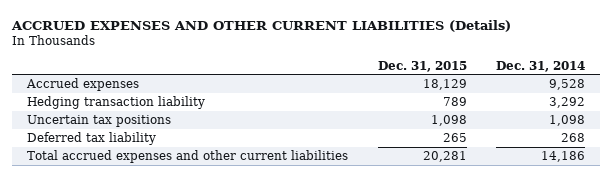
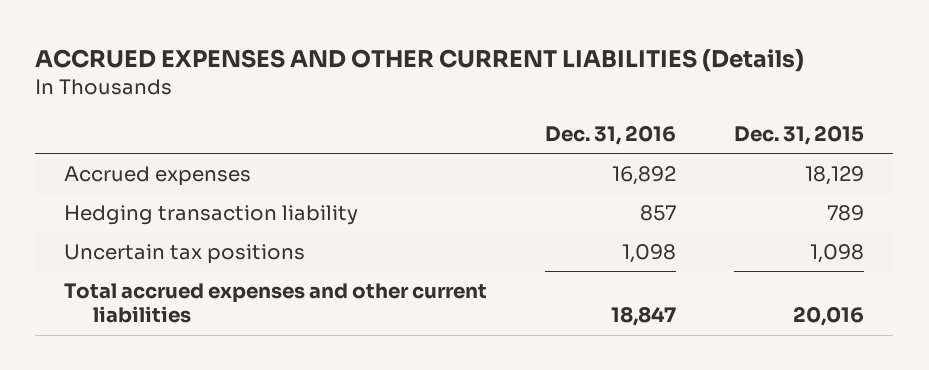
[496,60,586,72] Dec. 31, 2014 -> none
none -> [545,125,677,146] Dec. 31, 2016
[27,132,157,146] Deferred tax liability -> none
[422,151,467,163] 20,281 -> [793,306,865,327] 20,016

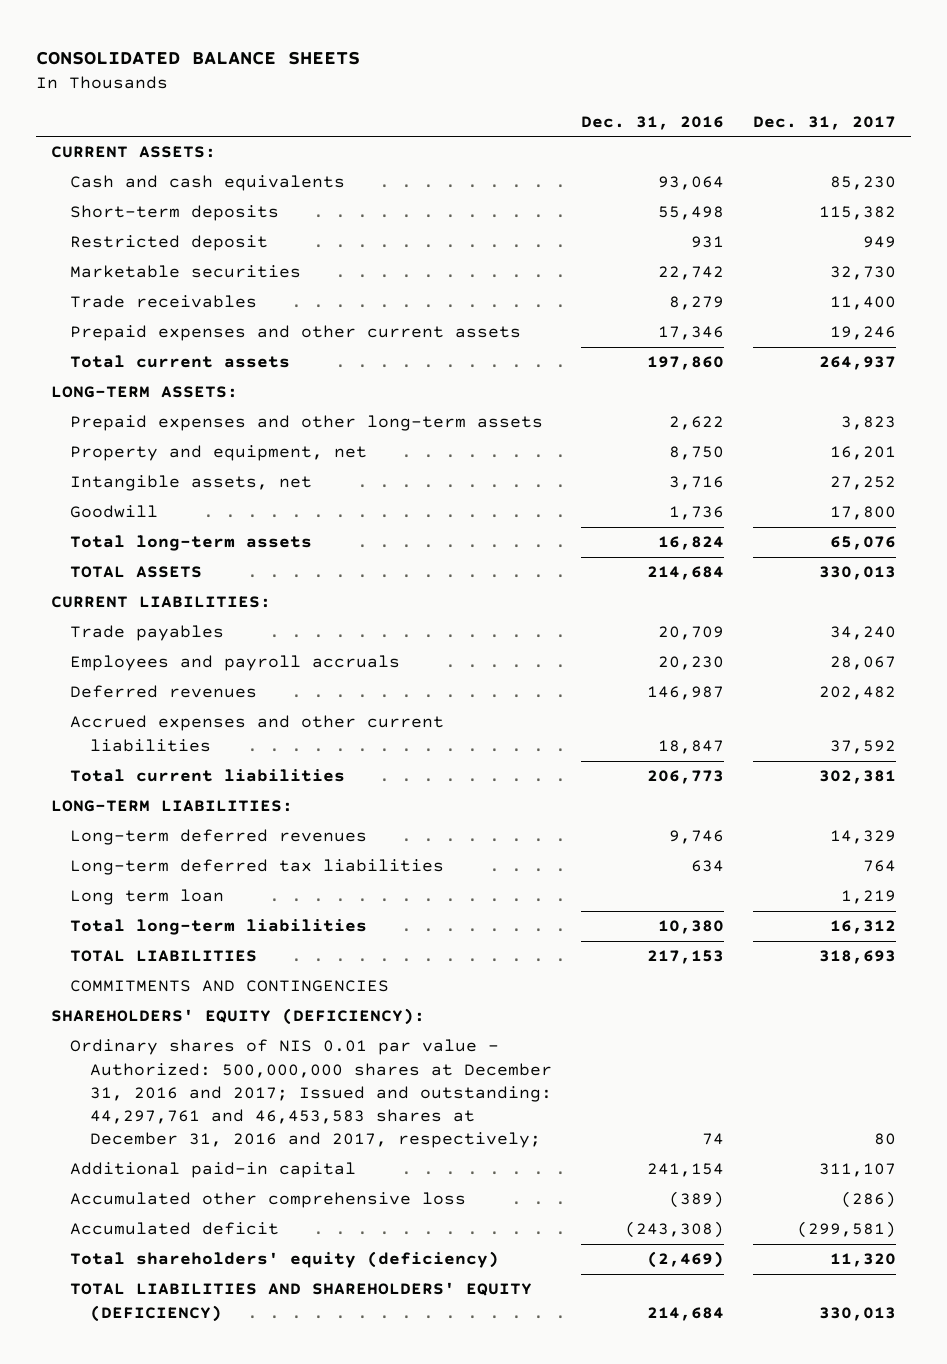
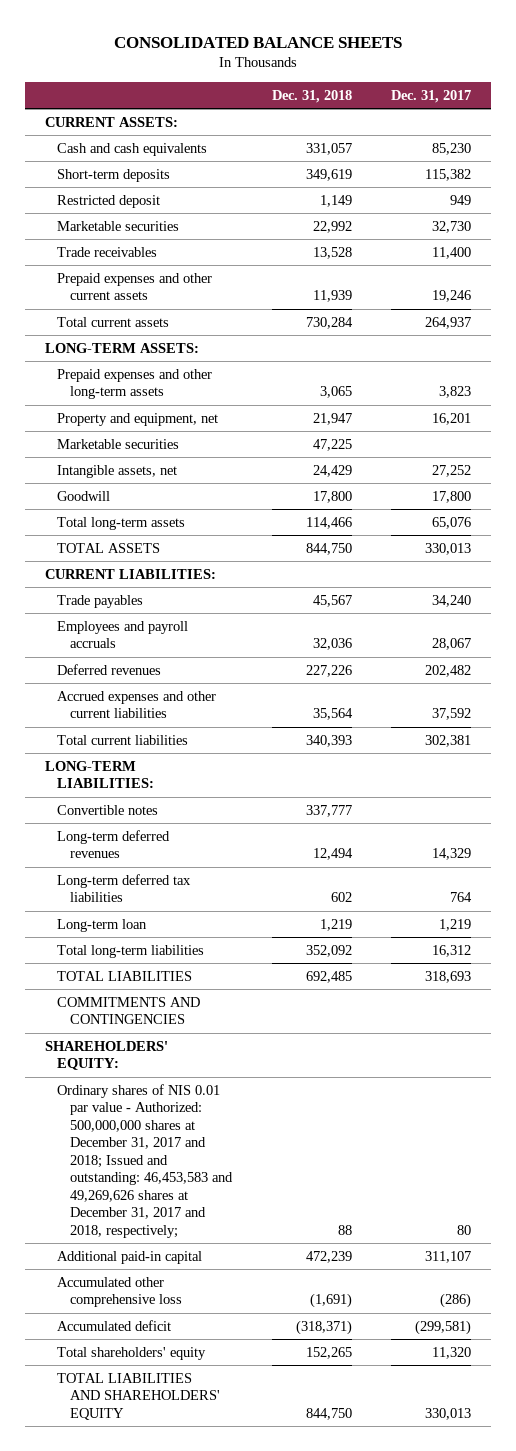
[580,115,724,130] Dec. 31, 2016 -> none
none -> [271,89,352,103] Dec. 31, 2018
none -> [57,438,180,449] Marketable securities
none -> [57,804,159,815] Convertible notes
[70,889,225,906] Long term loan -> [57,918,148,932] Long-term loan
[51,1008,426,1026] SHAREHOLDERS' EQUITY (DEFICIENCY): -> [44,1040,168,1071] SHAREHOLDERS' EQUITY:
[70,1039,552,1149] Ordinary shares of NIS 0.01 par value - Authorized: 500,000,000 shares at December 31, 2016 and 2017; Issued and outstanding: 44,297,761 and 46,453,583 shares at December 31, 2016 and 2017, respectively; -> [57,1083,234,1238] Ordinary shares of NIS 0.01 par value - Authorized: 500,000,000 shares at December 31, 2017 and 2018; Issued and outstanding: 46,453,583 and 49,269,626 shares at December 31, 2017 and 2018, respectively;
[70,1251,500,1269] Total shareholders' equity (deficiency) -> [57,1346,207,1360] Total shareholders' equity
[70,1282,533,1322] TOTAL LIABILITIES AND SHAREHOLDERS' EQUITY (DEFICIENCY) -> [57,1372,221,1420] TOTAL LIABILITIES AND SHAREHOLDERS' EQUITY

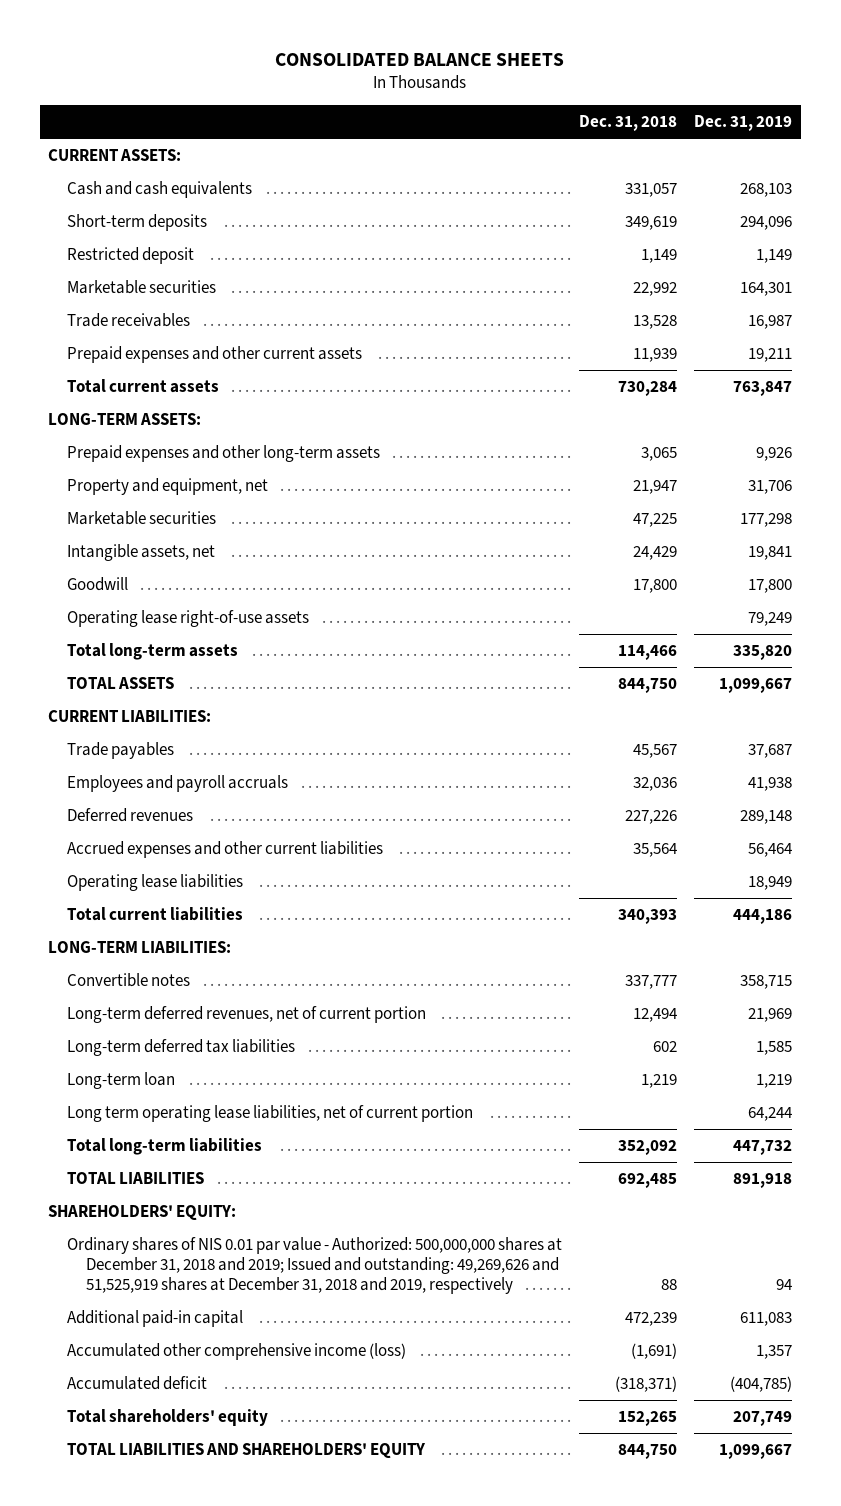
[391,89,472,103] Dec. 31, 2017 -> none
none -> [694,115,793,132] Dec. 31, 2019
none -> [67,609,310,627] Operating lease right-of-use assets
none -> [67,873,244,891] Operating lease liabilities
[57,829,171,859] Long-term deferred revenues -> [67,1005,427,1023] Long-term deferred revenues, net of current portion
none -> [67,1104,474,1122] Long term operating lease liabilities, net of current portion
[57,996,201,1025] COMMITMENTS AND CONTINGENCIES -> none
[57,1083,234,1238] Ordinary shares of NIS 0.01 par value - Authorized: 500,000,000 shares at December 31, 2017 and 2018; Issued and outstanding: 46,453,583 and 49,269,626 shares at December 31, 2017 and 2018, respectively; -> [67,1236,563,1295] Ordinary shares of NIS 0.01 par value - Authorized: 500,000,000 shares at December 31, 2018 and 2019; Issued and outstanding: 49,269,626 and 51,525,919 shares at December 31, 2018 and 2019, respectively
[57,1276,183,1308] Accumulated other comprehensive loss -> [67,1342,407,1360] Accumulated other comprehensive income (loss)

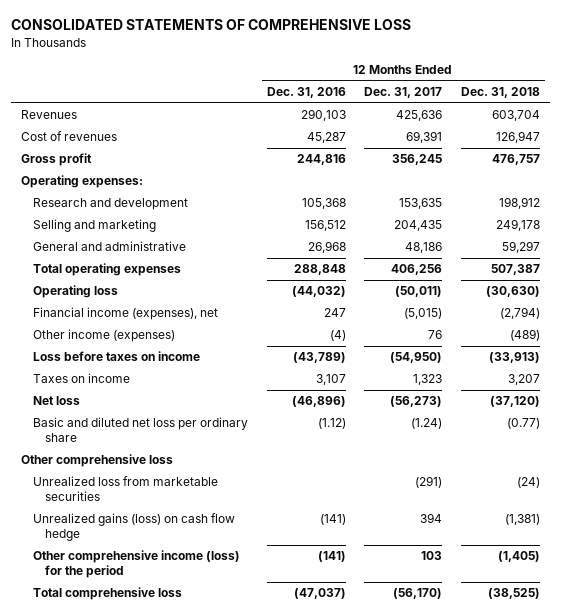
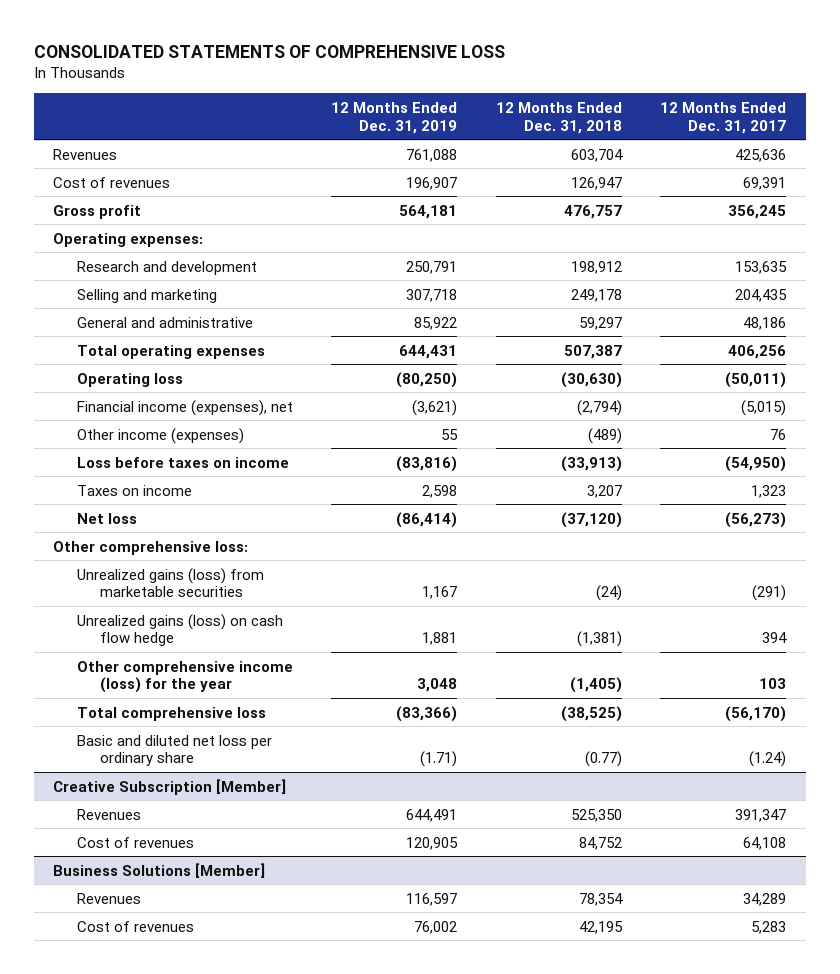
[266,87,346,99] Dec. 31, 2016 -> none
none -> [331,102,458,134] 12 Months Ended Dec. 31, 2019
[20,454,173,468] Other comprehensive loss -> [53,540,249,555] Other comprehensive loss:
[33,476,219,502] Unrealized loss from marketable securities -> [76,567,264,598] Unrealized gains (loss) from marketable securities
[33,550,241,579] Other comprehensive income (loss) for the period -> [76,660,293,694] Other comprehensive income (loss) for the year
[33,417,249,443] Basic and diluted net loss per ordinary share -> [76,734,272,767] Basic and diluted net loss per ordinary share
none -> [53,778,287,795] Creative Subscription [Member]
none -> [76,808,141,820] Revenues
none -> [76,836,194,848] Cost of revenues
none -> [53,862,266,878] Business Solutions [Member]
none -> [76,892,141,904] Revenues
none -> [76,920,194,932] Cost of revenues

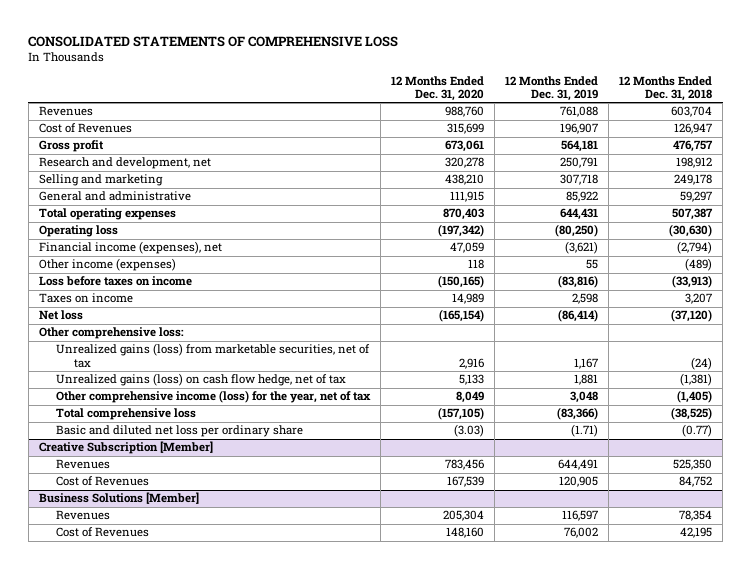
[660,102,787,134] 12 Months Ended Dec. 31, 2017 -> none
none -> [391,76,485,102] 12 Months Ended Dec. 31, 2020
[53,176,171,188] Cost of revenues -> [38,123,132,134] Cost of Revenues
[53,232,204,247] Operating expenses: -> none
[76,260,257,275] Research and development -> [38,157,211,170] Research and development, net
[76,567,264,598] Unrealized gains (loss) from marketable securities -> [56,343,371,368] Unrealized gains (loss) from marketable securities, net of tax
[76,613,283,647] Unrealized gains (loss) on cash flow hedge -> [56,373,347,387] Unrealized gains (loss) on cash flow hedge, net of tax
[76,660,293,694] Other comprehensive income (loss) for the year -> [56,390,372,404] Other comprehensive income (loss) for the year, net of tax
[76,836,194,848] Cost of revenues -> [56,476,150,487] Cost of Revenues
[76,920,194,932] Cost of revenues -> [56,527,150,538] Cost of Revenues

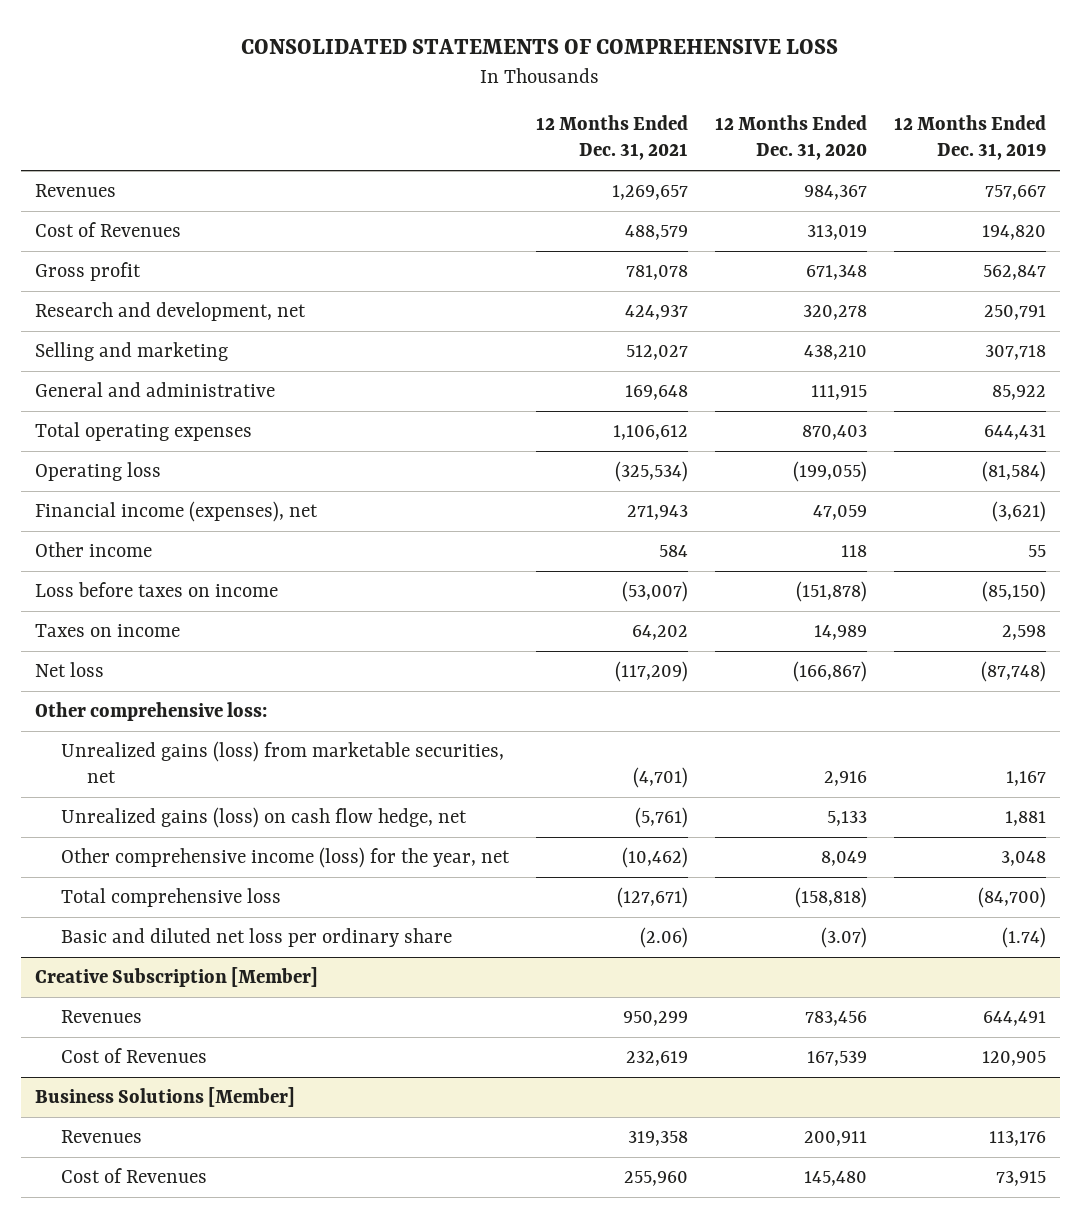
[619,76,713,102] 12 Months Ended Dec. 31, 2018 -> none
none -> [536,115,689,161] 12 Months Ended Dec. 31, 2021
[445,106,485,118] 988,760 -> [804,185,868,201] 984,367
[560,106,599,118] 761,088 -> [985,185,1047,201] 757,667
[447,123,485,135] 315,699 -> [807,225,868,241] 313,019
[560,123,599,135] 196,907 -> [982,225,1047,241] 194,820
[445,140,485,153] 673,061 -> [806,265,868,281] 671,348
[561,140,599,153] 564,181 -> [983,265,1047,281] 562,847
[438,224,485,238] (197,342) -> [793,461,868,483] (199,055)
[555,224,599,238] (80,250) -> [982,461,1047,483] (81,584)
[38,258,176,272] Other income (expenses) -> [34,542,152,558] Other income
[438,275,485,289] (150,165) -> [796,581,868,603] (151,878)
[558,275,599,289] (83,816) -> [982,581,1047,603] (85,150)
[439,309,485,323] (165,154) -> [793,661,868,683] (166,867)
[558,309,599,323] (86,414) -> [981,661,1047,683] (87,748)
[56,343,371,368] Unrealized gains (loss) from marketable securities, net of tax -> [61,741,505,783] Unrealized gains (loss) from marketable securities, net
[56,373,347,387] Unrealized gains (loss) on cash flow hedge, net of tax -> [61,807,468,829] Unrealized gains (loss) on cash flow hedge, net
[56,390,372,404] Other comprehensive income (loss) for the year, net of tax -> [61,847,511,869] Other comprehensive income (loss) for the year, net
[438,407,485,421] (157,105) -> [795,887,868,909] (158,818)
[557,407,599,421] (83,366) -> [978,887,1047,909] (84,700)
[454,424,485,438] (3.03) -> [821,927,868,949] (3.07)
[571,424,599,438] (1.71) -> [1002,927,1047,949] (1.74)
[443,510,485,522] 205,304 -> [804,1131,868,1147] 200,911
[562,510,599,522] 116,597 -> [989,1131,1047,1147] 113,176
[446,527,485,539] 148,160 -> [804,1171,868,1187] 145,480
[564,527,599,539] 76,002 -> [996,1171,1047,1187] 73,915

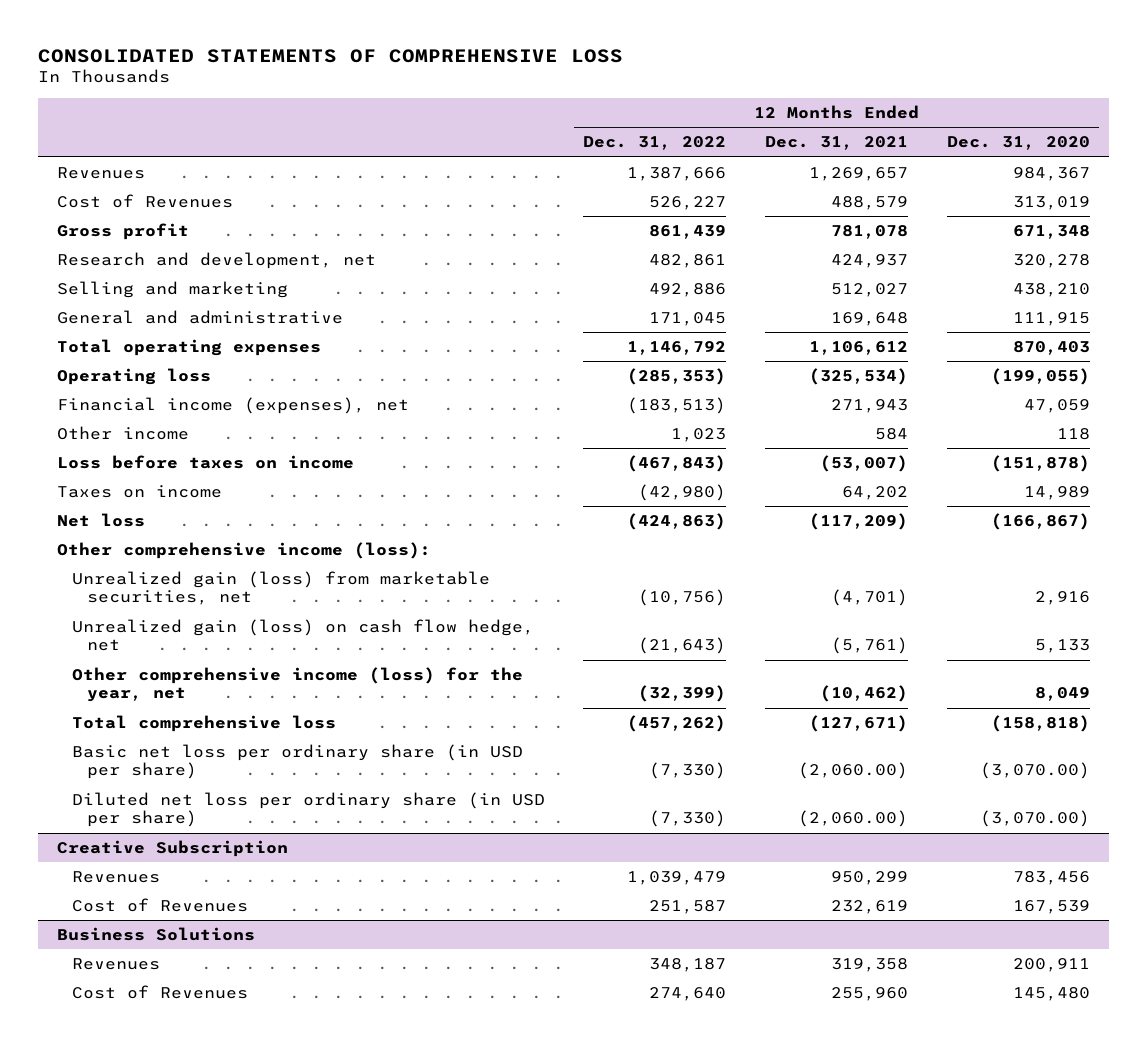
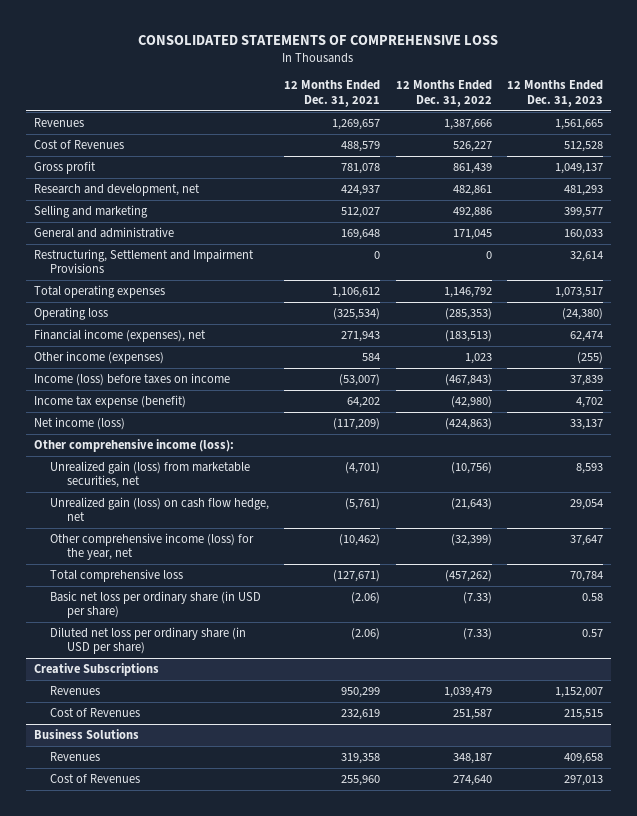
[946,136,1090,151] Dec. 31, 2020 -> none
none -> [507,80,604,107] 12 Months Ended Dec. 31, 2023
none -> [33,248,254,274] Restructuring, Settlement and Impairment Provisions
[56,426,189,441] Other income -> [33,350,164,364] Other income (expenses)
[56,455,354,470] Loss before taxes on income -> [33,372,230,386] Income (loss) before taxes on income
[56,485,222,499] Taxes on income -> [33,394,186,408] Income tax expense (benefit)
[56,513,145,528] Net loss -> [33,416,125,430] Net income (loss)
[649,762,727,780] (7,330) -> [462,591,492,604] (7.33)
[798,762,909,780] (2,060.00) -> [351,591,381,604] (2.06)
[649,810,727,828] (7,330) -> [462,627,492,640] (7.33)
[798,810,909,828] (2,060.00) -> [351,627,381,640] (2.06)
[56,840,288,858] Creative Subscription -> [33,662,159,676] Creative Subscriptions

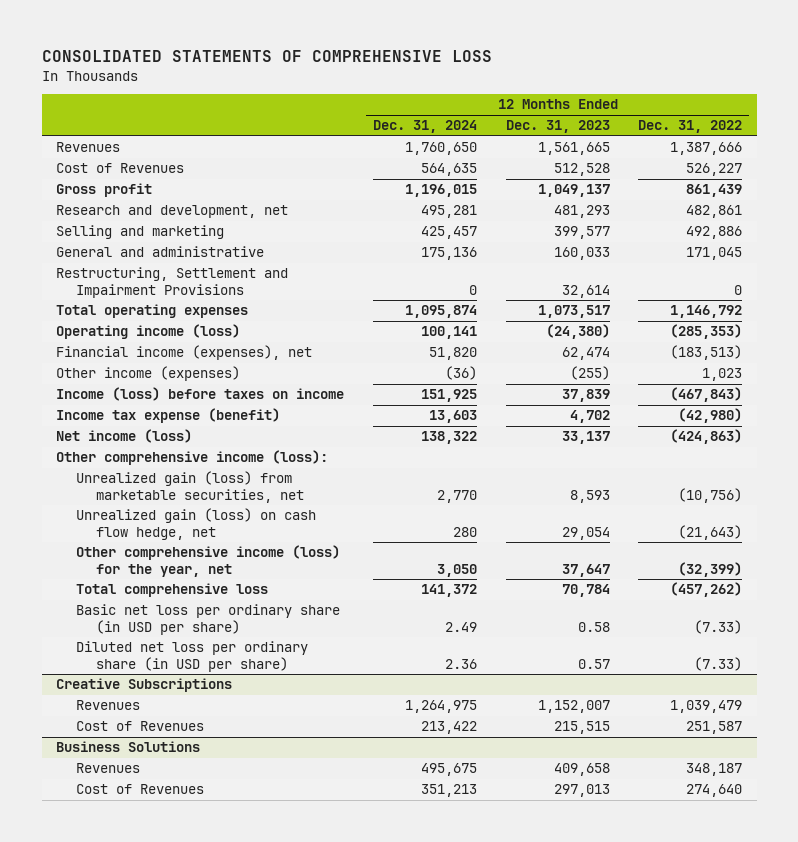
[284,80,381,107] 12 Months Ended Dec. 31, 2021 -> none
none -> [372,120,477,134] Dec. 31, 2024
[33,306,108,320] Operating loss -> [55,324,240,340] Operating income (loss)

